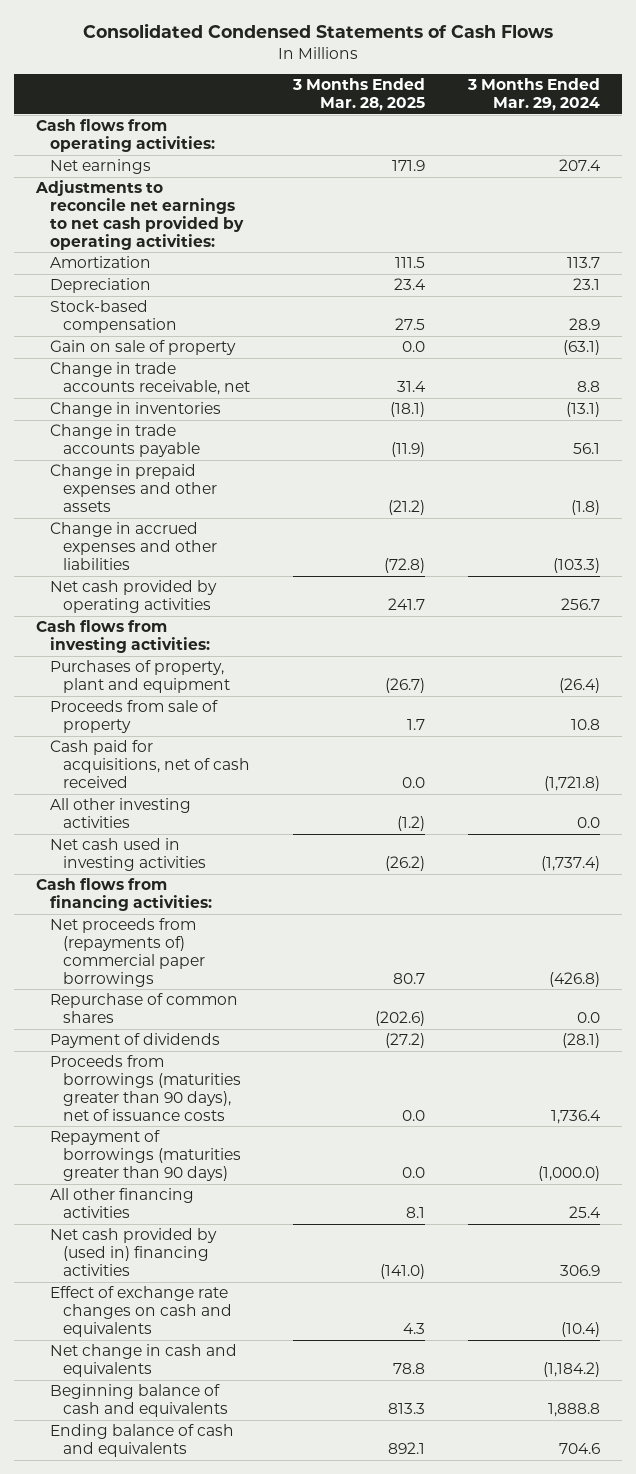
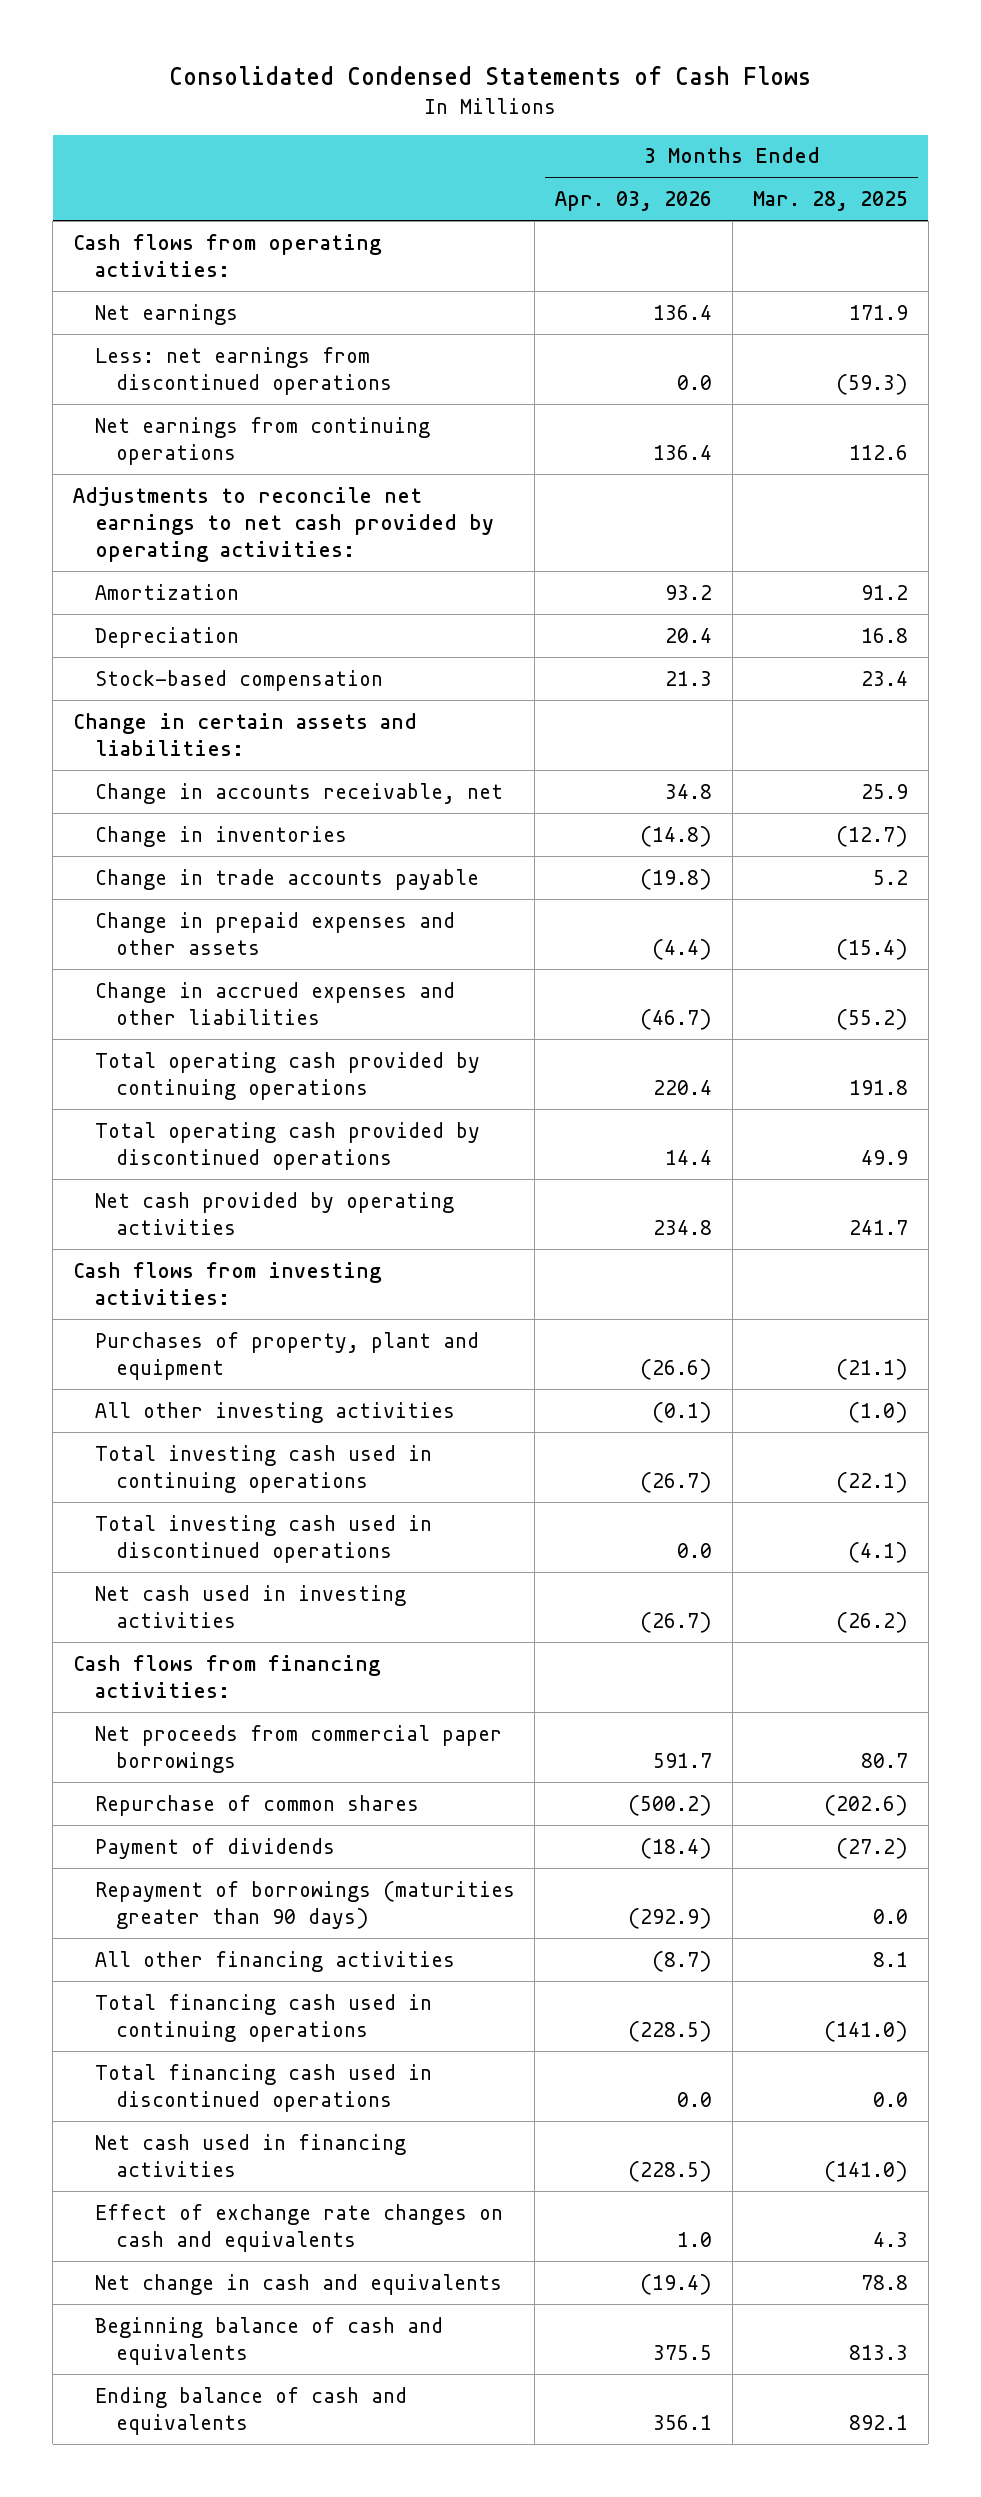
[467,78,601,112] 3 Months Ended Mar. 29, 2024 -> none
none -> [555,190,713,211] Apr. 03, 2026
none -> [94,346,393,395] Less: net earnings from discontinued operations
none -> [94,416,430,465] Net earnings from continuing operations
[49,340,236,356] Gain on sale of property -> none
[395,257,426,269] 111.5 -> [860,584,908,600] 91.2
[394,278,427,291] 23.4 -> [860,627,908,643] 16.8
[395,318,426,331] 27.5 -> [860,670,908,686] 23.4
none -> [73,712,418,756] Change in certain assets and liabilities:
[49,362,250,396] Change in trade accounts receivable, net -> [94,782,503,804] Change in accounts receivable, net
[397,381,427,393] 31.4 -> [860,783,908,799] 25.9
[390,402,426,418] (18.1) -> [835,825,908,847] (12.7)
[391,442,426,458] (11.9) -> [872,869,908,885] 5.2
[388,499,426,515] (21.2) -> [835,938,908,960] (15.4)
[384,557,426,573] (72.8) -> [835,1008,908,1030] (55.2)
none -> [94,1051,480,1100] Total operating cash provided by continuing operations
none -> [94,1121,480,1170] Total operating cash provided by discontinued operations
[49,700,218,734] Proceeds from sale of property -> none
[49,740,250,788] Cash paid for acquisitions, net of cash received -> none
[385,678,426,694] (26.7) -> [835,1358,908,1380] (21.1)
[397,816,426,832] (1.2) -> [847,1401,908,1423] (1.0)
none -> [94,1444,432,1493] Total investing cash used in continuing operations
none -> [94,1514,432,1563] Total investing cash used in discontinued operations
[49,918,205,987] Net proceeds from (repayments of) commercial paper borrowings -> [94,1724,502,1773] Net proceeds from commercial paper borrowings
[49,1055,241,1121] Proceeds from borrowings (maturities greater than 90 days), net of issuance costs -> none
none -> [94,1993,432,2042] Total financing cash used in continuing operations
none -> [94,2063,432,2112] Total financing cash used in discontinued operations
[49,1228,217,1276] Net cash provided by (used in) financing activities -> [94,2133,406,2177] Net cash used in financing activities

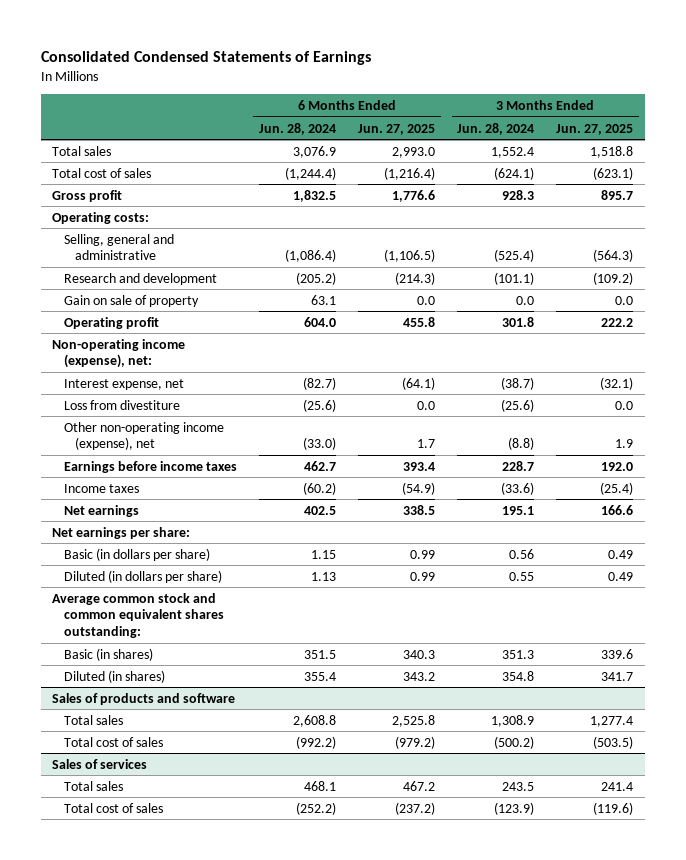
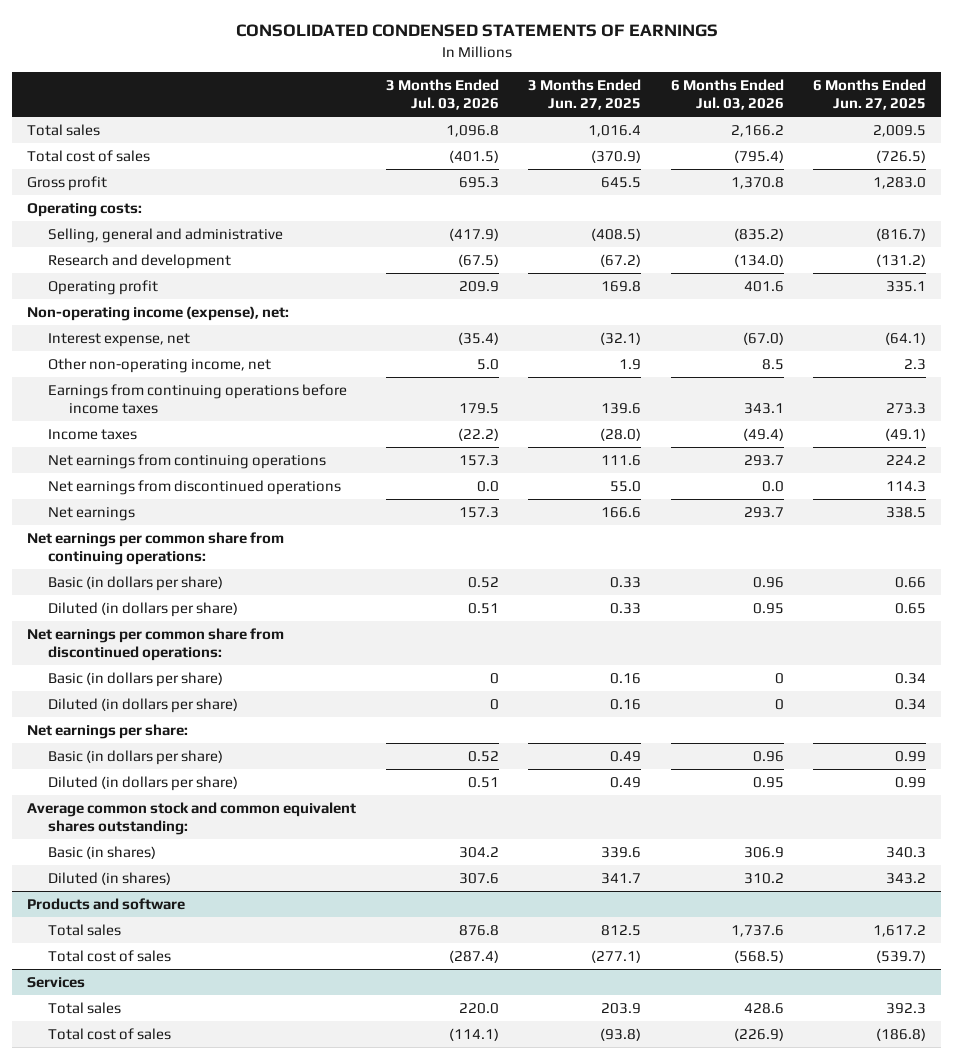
[41,51,372,66] Consolidated Condensed Statements of Earnings -> [235,24,718,38] CONSOLIDATED CONDENSED STATEMENTS OF EARNINGS
[258,122,336,135] Jun. 28, 2024 -> none
[457,122,535,135] Jun. 28, 2024 -> none
none -> [385,78,499,111] 3 Months Ended Jul. 03, 2026
none -> [670,78,784,111] 6 Months Ended Jul. 03, 2026
[392,146,436,158] 2,993.0 -> [872,124,926,137] 2,009.5
[590,145,634,158] 1,518.8 -> [588,124,642,137] 1,016.4
[384,166,436,180] (1,216.4) -> [875,149,926,163] (726.5)
[593,166,634,180] (623.1) -> [591,149,642,163] (370.9)
[392,189,436,202] 1,776.6 -> [872,176,926,189] 1,283.0
[601,189,634,200] 895.7 -> [601,176,642,188] 645.5
[63,294,199,307] Gain on sale of property -> none
[384,249,436,263] (1,106.5) -> [875,227,926,241] (816.7)
[593,249,634,263] (564.3) -> [591,227,642,241] (408.5)
[395,271,436,285] (214.3) -> [875,253,926,267] (131.2)
[593,271,634,285] (109.2) -> [600,253,642,267] (67.2)
[403,316,436,327] 455.8 -> [885,280,926,292] 335.1
[601,317,634,327] 222.2 -> [601,280,642,292] 169.8
[63,399,180,410] Loss from divestiture -> none
[63,421,224,451] Other non-operating income (expense), net -> [48,357,272,373] Other non-operating income, net
[417,439,436,449] 1.7 -> [903,358,926,370] 2.3
[63,460,237,473] Earnings before income taxes -> [48,383,348,415] Earnings from continuing operations before income taxes
[403,461,436,471] 393.4 -> [885,403,926,415] 273.3
[601,461,634,471] 192.0 -> [601,403,642,415] 139.6
[402,481,436,495] (54.9) -> [884,427,926,441] (49.1)
[600,481,634,495] (25.4) -> [600,427,642,441] (28.0)
none -> [48,453,327,469] Net earnings from continuing operations
none -> [48,479,342,495] Net earnings from discontinued operations
none -> [27,531,285,566] Net earnings per common share from continuing operations:
none -> [48,575,224,591] Basic (in dollars per share)
none -> [48,601,239,617] Diluted (in dollars per share)
none -> [27,627,285,662] Net earnings per common share from discontinued operations:
none -> [48,671,224,687] Basic (in dollars per share)
none -> [48,697,239,713] Diluted (in dollars per share)
[52,692,236,705] Sales of products and software -> [27,897,186,910] Products and software
[392,714,436,727] 2,525.8 -> [872,924,926,937] 1,617.2
[590,715,634,727] 1,277.4 -> [601,924,642,936] 812.5
[395,735,436,749] (979.2) -> [875,949,926,963] (539.7)
[593,735,634,749] (503.5) -> [591,949,642,963] (277.1)
[52,758,148,769] Sales of services -> [27,976,86,988] Services
[403,780,436,791] 467.2 -> [885,1002,926,1014] 392.3
[601,781,634,791] 241.4 -> [601,1002,642,1014] 203.9
[395,801,436,815] (237.2) -> [875,1027,926,1041] (186.8)
[593,801,634,815] (119.6) -> [600,1027,642,1041] (93.8)

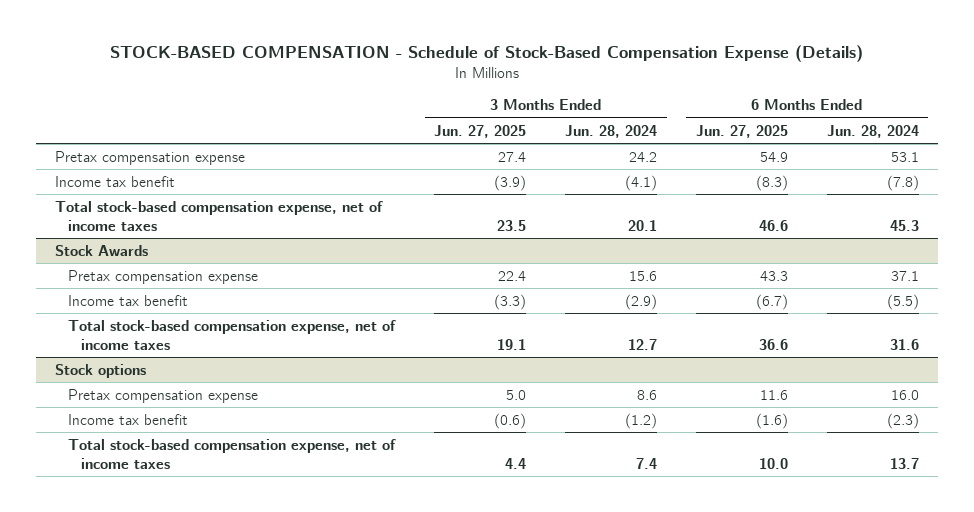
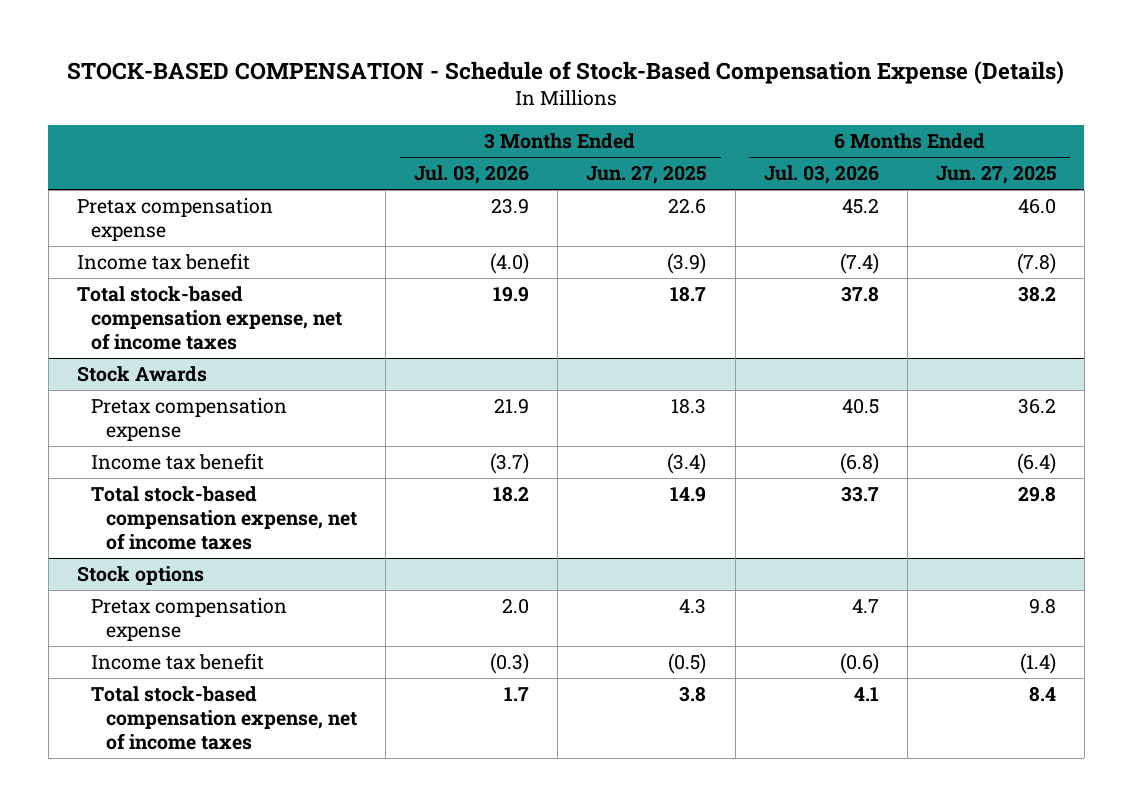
[565,124,658,138] Jun. 28, 2024 -> none
[826,124,919,138] Jun. 28, 2024 -> none
none -> [414,165,530,185] Jul. 03, 2026
none -> [763,165,879,185] Jul. 03, 2026
[498,151,527,162] 27.4 -> [668,198,707,215] 22.6
[759,151,788,162] 54.9 -> [1017,198,1056,215] 46.0
[755,174,788,191] (8.3) -> [1016,253,1056,275] (7.8)
[497,219,527,231] 23.5 -> [670,286,707,303] 18.7
[758,219,788,231] 46.6 -> [1017,286,1056,303] 38.2
[498,270,527,281] 22.4 -> [671,398,707,415] 18.3
[759,270,788,281] 43.3 -> [1017,398,1056,415] 36.2
[494,293,527,310] (3.3) -> [667,453,707,475] (3.4)
[755,293,788,310] (6.7) -> [1016,453,1056,475] (6.4)
[497,338,527,350] 19.1 -> [670,486,707,503] 14.9
[758,338,788,350] 36.6 -> [1017,486,1056,503] 29.8
[506,389,527,400] 5.0 -> [679,598,707,615] 4.3
[759,389,788,400] 11.6 -> [1028,598,1056,615] 9.8
[494,412,527,429] (0.6) -> [668,653,707,675] (0.5)
[755,412,788,429] (1.6) -> [1019,653,1056,675] (1.4)
[505,457,527,469] 4.4 -> [679,686,707,703] 3.8
[758,457,788,469] 10.0 -> [1028,686,1056,703] 8.4

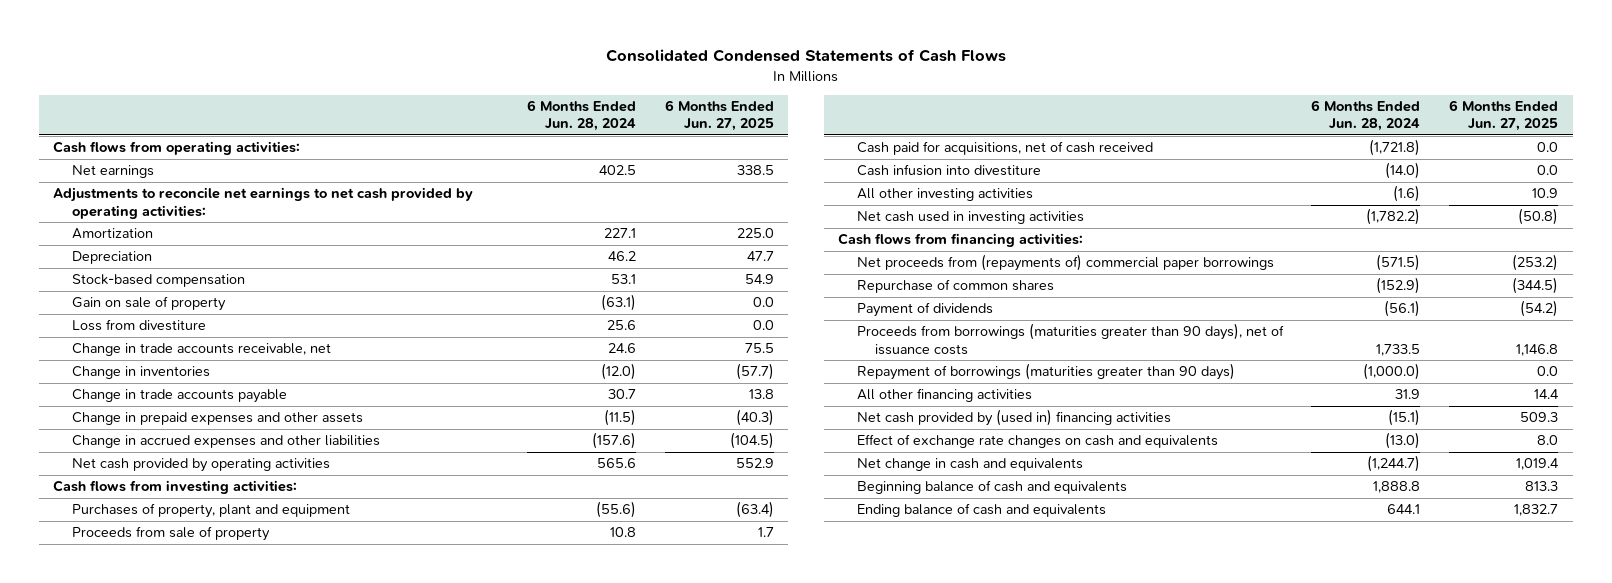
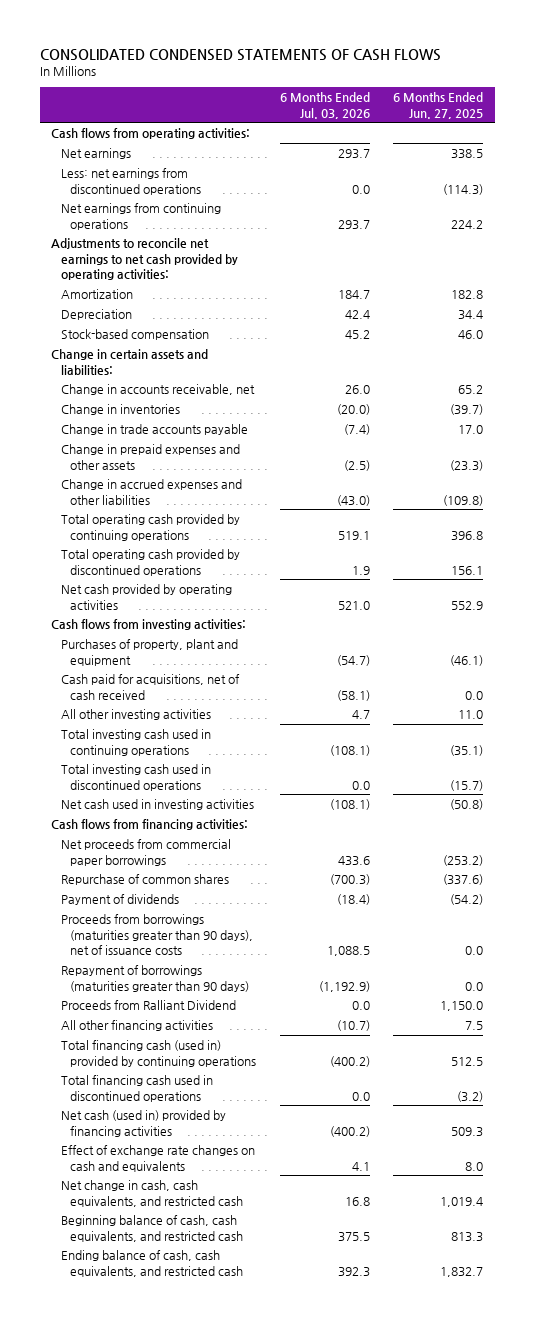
[605,49,1006,63] Consolidated Condensed Statements of Cash Flows -> [39,48,441,61] CONSOLIDATED CONDENSED STATEMENTS OF CASH FLOWS
[526,100,636,132] 6 Months Ended Jun. 28, 2024 -> none
none -> [279,92,370,119] 6 Months Ended Jul. 03, 2026
none -> [60,168,202,195] Less: net earnings from discontinued operations
none -> [60,203,221,230] Net earnings from continuing operations
[72,296,227,312] Gain on sale of property -> none
[72,319,207,332] Loss from divestiture -> none
[736,228,774,239] 225.0 -> [450,290,483,300] 182.8
[746,251,774,262] 47.7 -> [457,310,483,321] 34.4
[744,274,774,285] 54.9 -> [457,330,483,340] 46.0
none -> [51,349,209,375] Change in certain assets and liabilities:
[72,343,332,357] Change in trade accounts receivable, net -> [60,384,255,396] Change in accounts receivable, net
[744,343,774,354] 75.5 -> [457,385,483,395] 65.2
[735,363,774,381] (57.7) -> [449,404,483,416] (39.7)
[748,389,774,400] 13.8 -> [457,425,483,435] 17.0
[735,409,774,427] (40.3) -> [449,459,483,471] (23.3)
[729,432,774,450] (104.5) -> [442,494,483,506] (109.8)
none -> [60,514,240,541] Total operating cash provided by continuing operations
none -> [60,549,240,576] Total operating cash provided by discontinued operations
[72,526,271,542] Proceeds from sale of property -> none
[735,501,774,519] (63.4) -> [449,654,483,666] (46.1)
[856,164,1041,177] Cash infusion into divestiture -> none
[1532,188,1559,199] 10.9 -> [457,710,483,720] 11.0
none -> [60,729,211,756] Total investing cash used in continuing operations
none -> [60,764,211,791] Total investing cash used in discontinued operations
[856,254,1274,272] Net proceeds from (repayments of) commercial paper borrowings -> [60,839,231,866] Net proceeds from commercial paper borrowings
[1512,277,1559,295] (344.5) -> [442,874,483,886] (337.6)
[1516,343,1559,356] 1,146.8 -> [464,945,483,955] 0.0
none -> [60,1000,236,1011] Proceeds from Ralliant Dividend
[1534,389,1560,400] 14.4 -> [464,1021,483,1031] 7.5
none -> [60,1040,257,1067] Total financing cash (used in) provided by continuing operations
none -> [60,1075,213,1102] Total financing cash used in discontinued operations
[856,409,1171,427] Net cash provided by (used in) financing activities -> [60,1110,226,1137] Net cash (used in) provided by financing activities
[856,458,1083,472] Net change in cash and equivalents -> [60,1180,244,1207] Net change in cash, cash equivalents, and restricted cash
[856,480,1127,495] Beginning balance of cash and equivalents -> [60,1215,244,1242] Beginning balance of cash, cash equivalents, and restricted cash
[856,503,1106,518] Ending balance of cash and equivalents -> [60,1250,244,1277] Ending balance of cash, cash equivalents, and restricted cash

